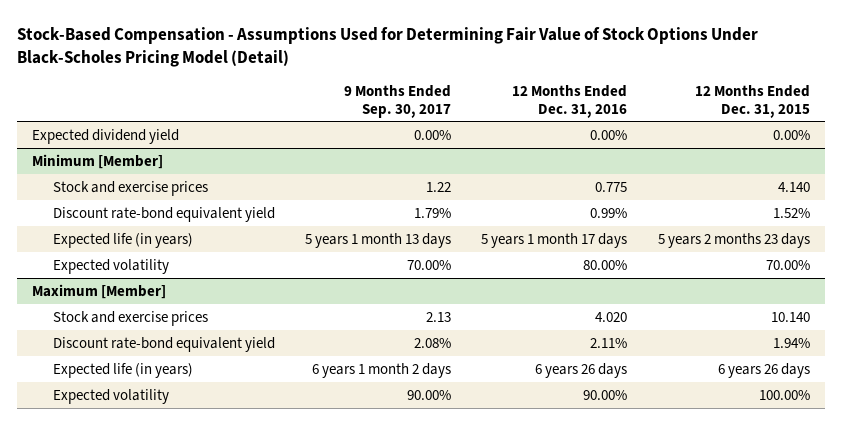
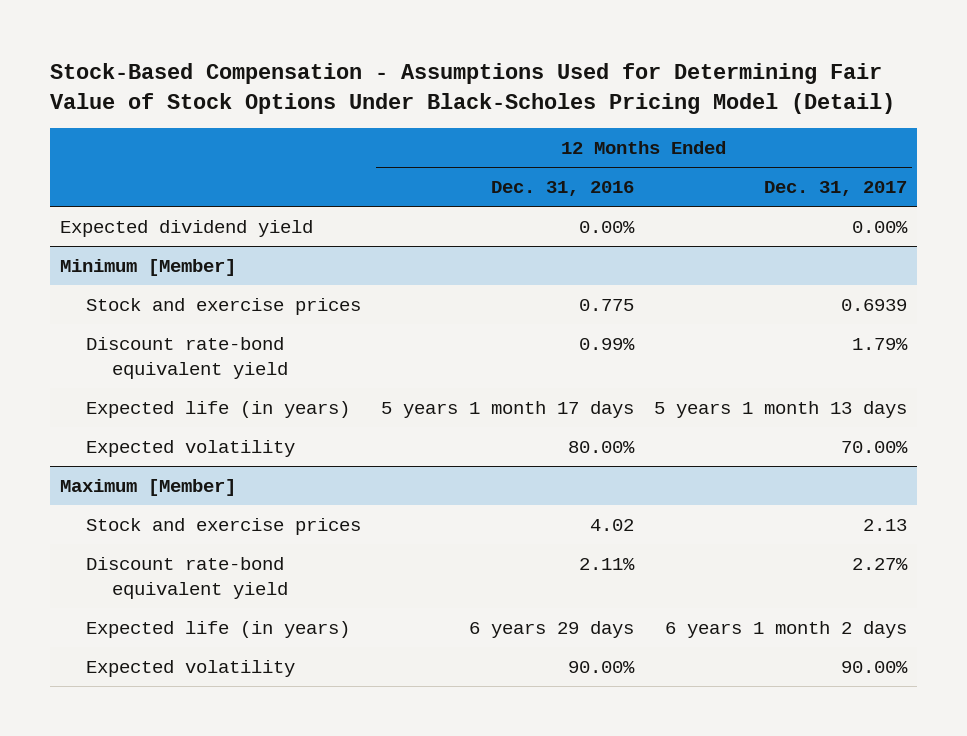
[344,84,452,118] 9 Months Ended Sep. 30, 2017 -> none
[694,84,810,118] 12 Months Ended Dec. 31, 2015 -> none
none -> [763,181,907,197] Dec. 31, 2017
[595,311,628,322] 4.020 -> [589,518,634,531] 4.02
[535,362,628,378] 6 years 26 days -> [468,620,634,638] 6 years 29 days

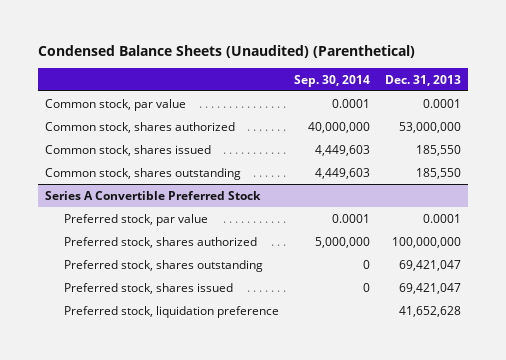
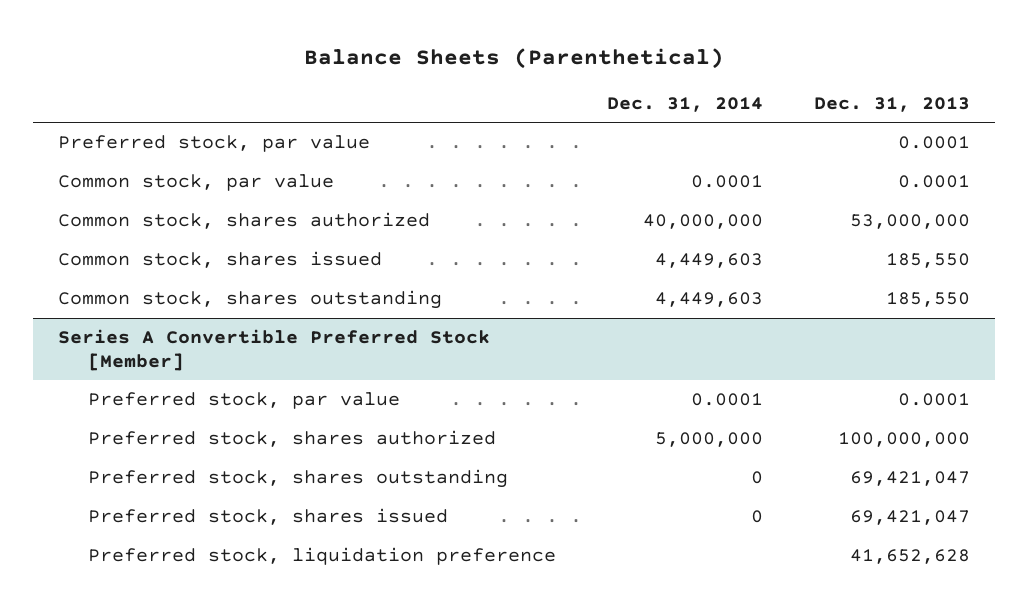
[37,45,415,59] Condensed Balance Sheets (Unaudited) (Parenthetical) -> [304,47,725,69] Balance Sheets (Parenthetical)
[293,74,370,87] Sep. 30, 2014 -> none
none -> [606,96,763,112] Dec. 31, 2014
none -> [58,135,371,153] Preferred stock, par value
[45,190,262,200] Series A Convertible Preferred Stock -> [58,329,491,371] Series A Convertible Preferred Stock [Member]

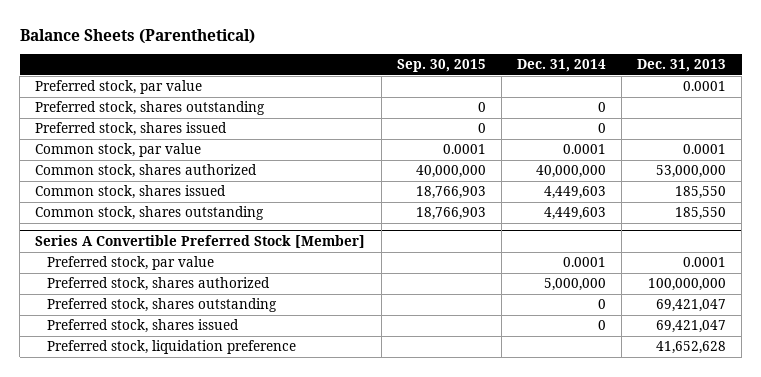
none -> [396,59,486,73] Sep. 30, 2015
none -> [35,101,266,116] Preferred stock, shares outstanding
none -> [35,122,228,137] Preferred stock, shares issued

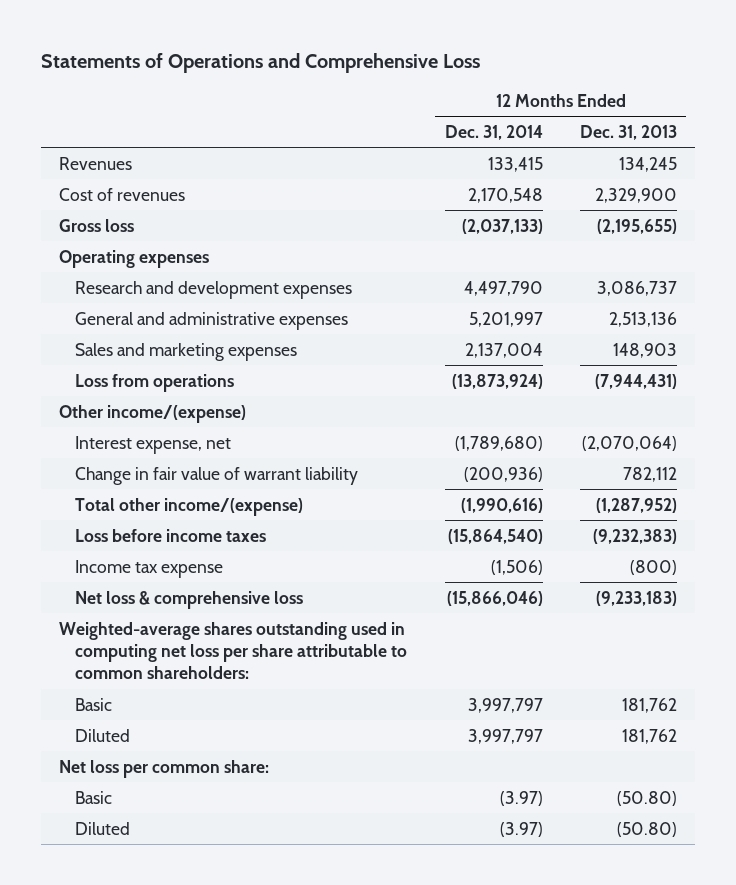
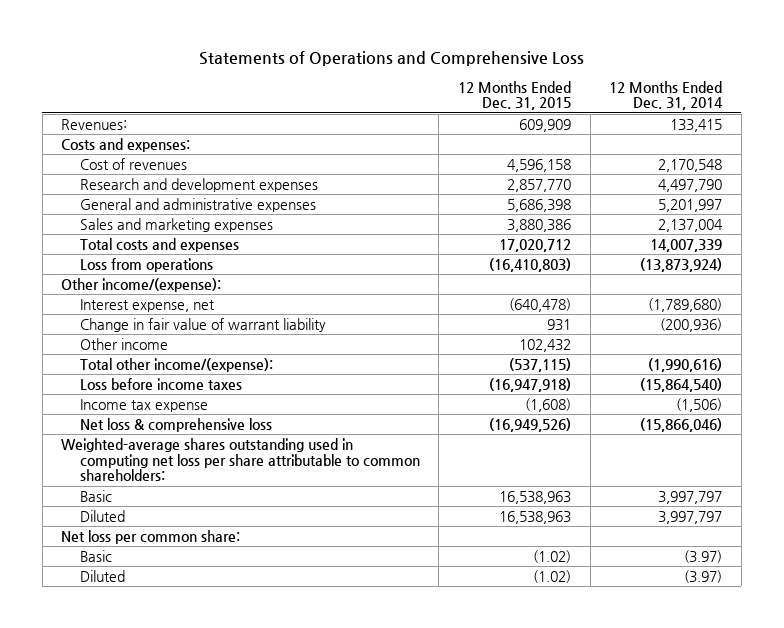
[579,124,677,140] Dec. 31, 2013 -> none
none -> [457,80,571,111] 12 Months Ended Dec. 31, 2015
[59,156,133,170] Revenues -> [61,118,128,130] Revenues:
none -> [61,137,191,152] Costs and expenses:
[59,218,135,232] Gross loss -> none
[59,249,210,268] Operating expenses -> none
none -> [79,237,239,252] Total costs and expenses
[59,404,247,423] Other income/(expense) -> [61,277,222,292] Other income/(expense):
none -> [79,337,168,350] Other income
[75,497,304,516] Total other income/(expense) -> [79,357,273,372] Total other income/(expense):

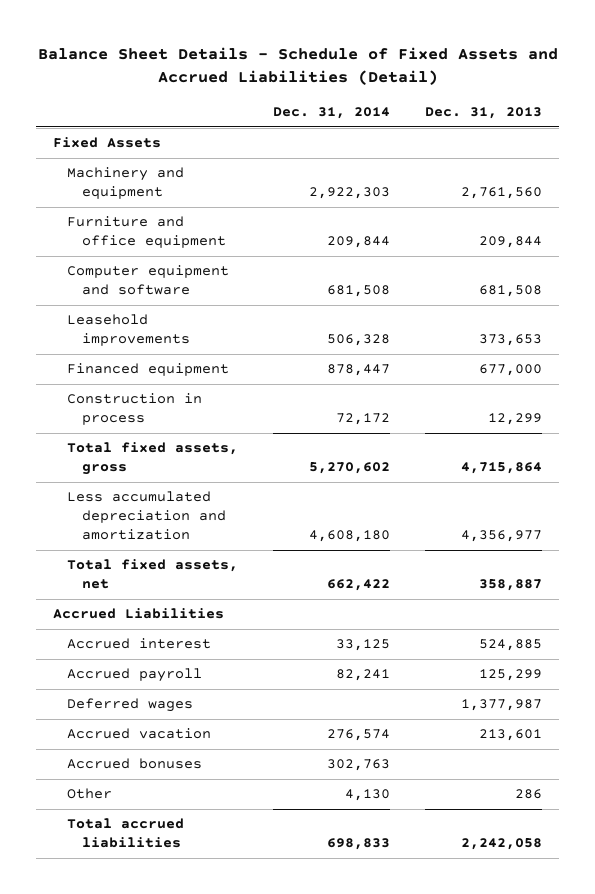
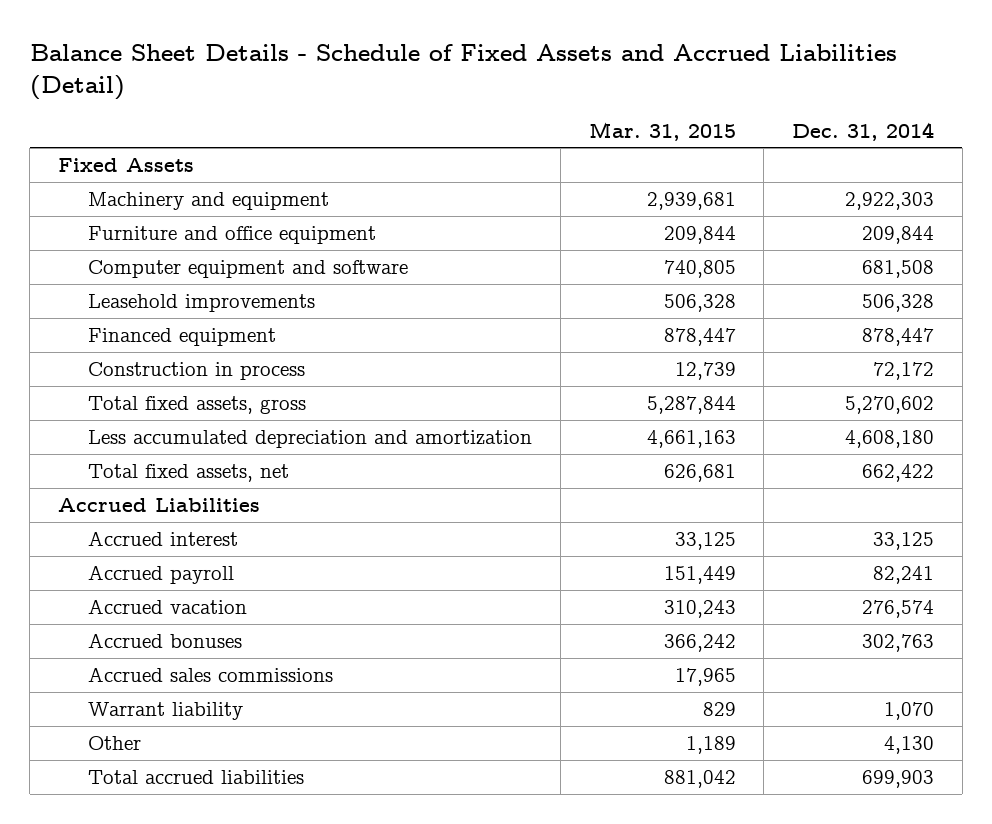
[425,107,543,120] Dec. 31, 2013 -> none
none -> [588,121,736,141] Mar. 31, 2015
[67,698,194,713] Deferred wages -> none
none -> [88,666,334,682] Accrued sales commissions
none -> [88,701,244,720] Warrant liability
[327,838,391,851] 698,833 -> [861,769,934,788] 699,903

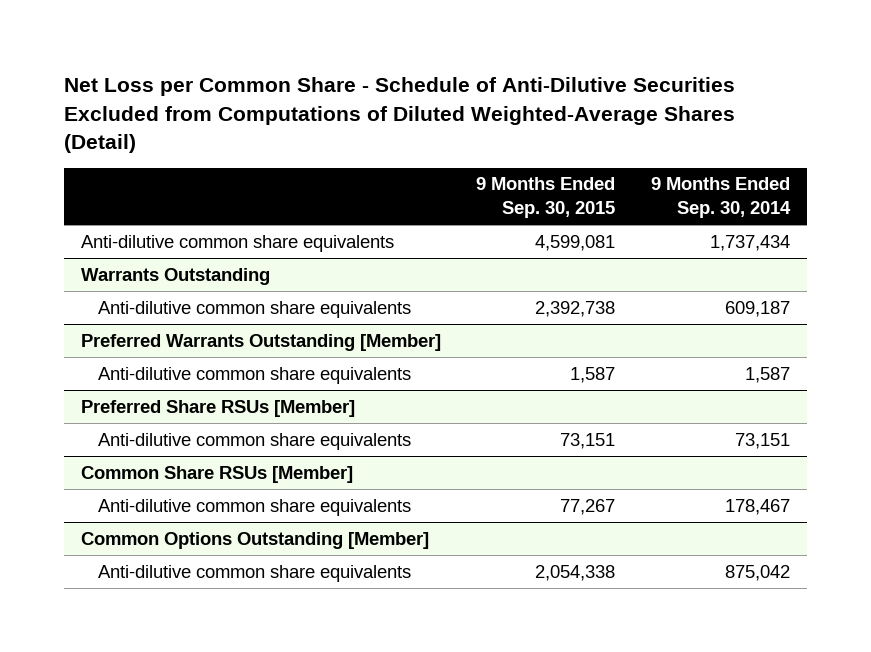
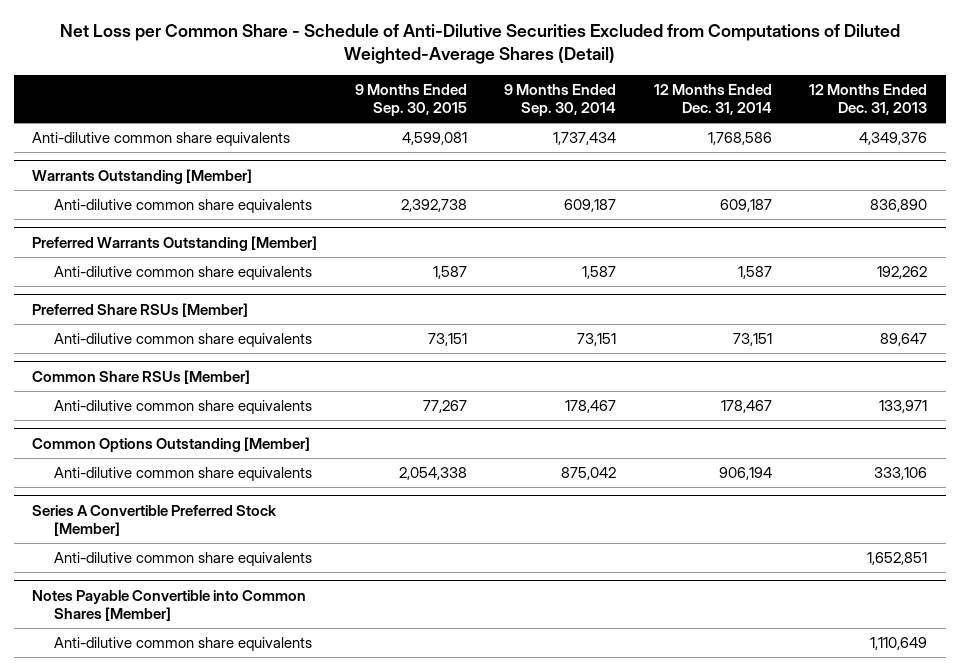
none -> [653,84,772,116] 12 Months Ended Dec. 31, 2014
none -> [809,84,928,116] 12 Months Ended Dec. 31, 2013
[81,267,271,285] Warrants Outstanding -> [32,169,253,185] Warrants Outstanding [Member]
none -> [32,505,278,536] Series A Convertible Preferred Stock [Member]
none -> [53,552,312,567] Anti-dilutive common share equivalents
none -> [32,590,307,621] Notes Payable Convertible into Common Shares [Member]
none -> [53,637,312,652] Anti-dilutive common share equivalents

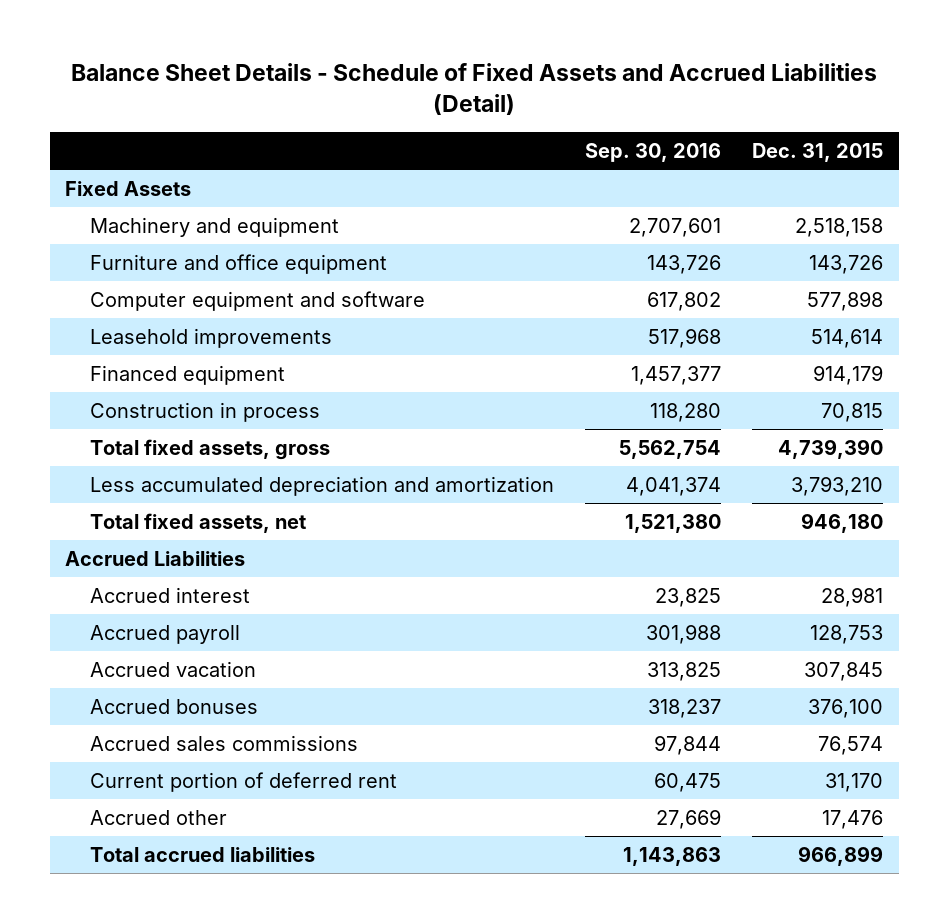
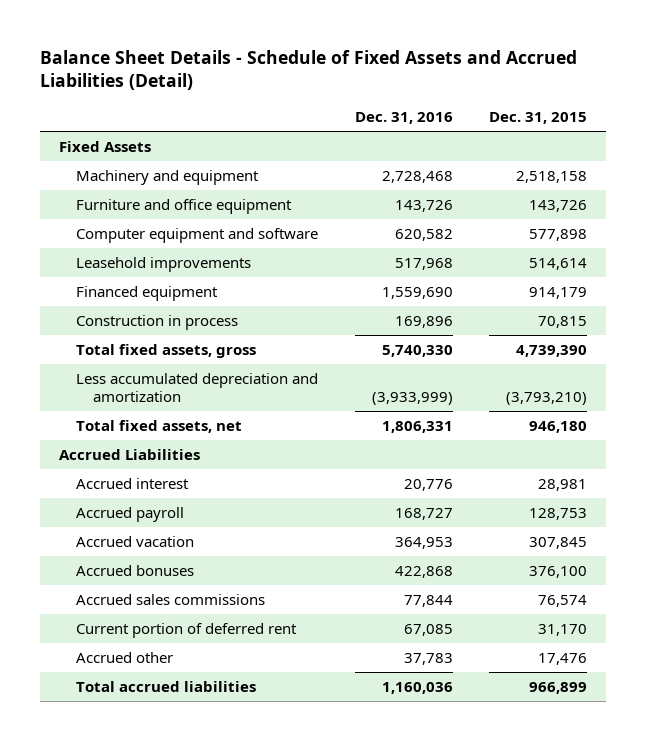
[585,142,722,162] Sep. 30, 2016 -> none
none -> [354,112,453,125] Dec. 31, 2016
[791,475,884,496] 3,793,210 -> [506,391,588,405] (3,793,210)

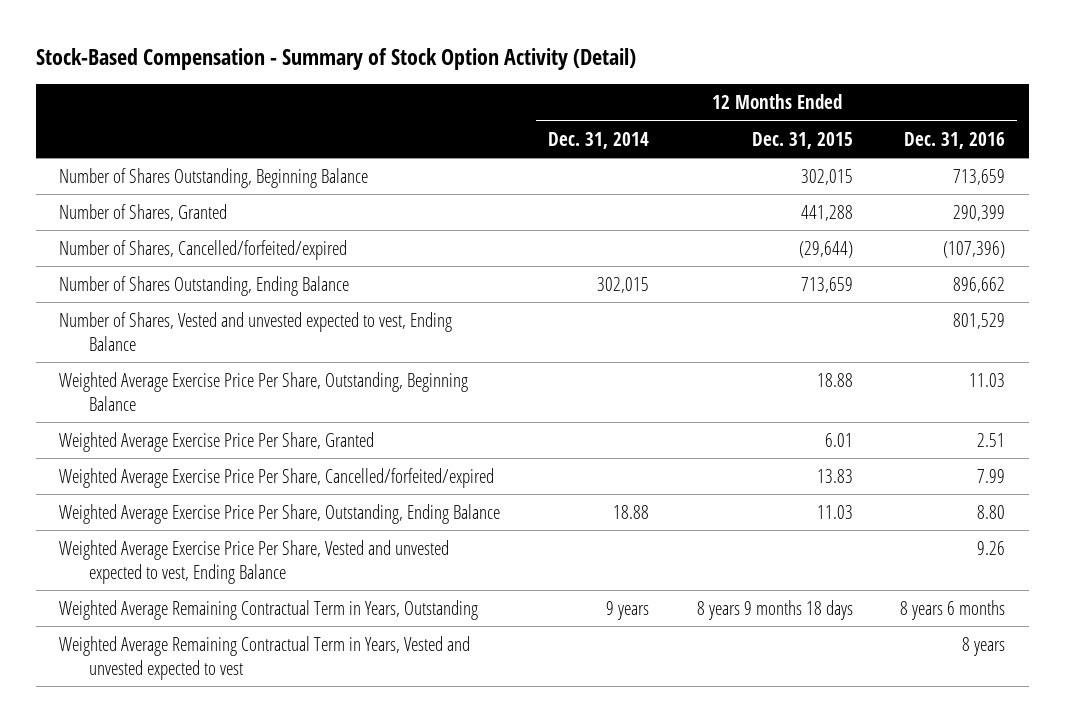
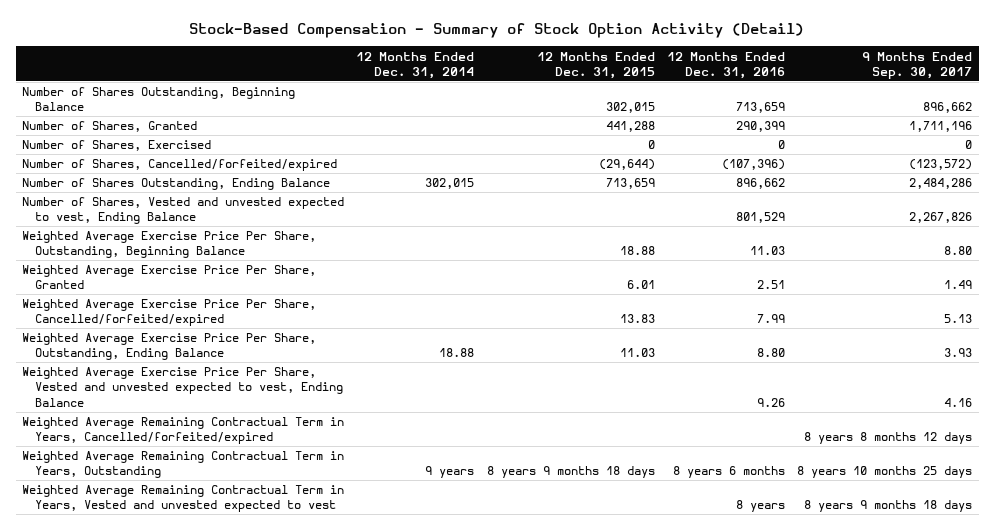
none -> [862,51,973,79] 9 Months Ended Sep. 30, 2017
none -> [21,140,211,152] Number of Shares, Exercised
none -> [21,417,344,445] Weighted Average Remaining Contractual Term in Years, Cancelled/forfeited/expired

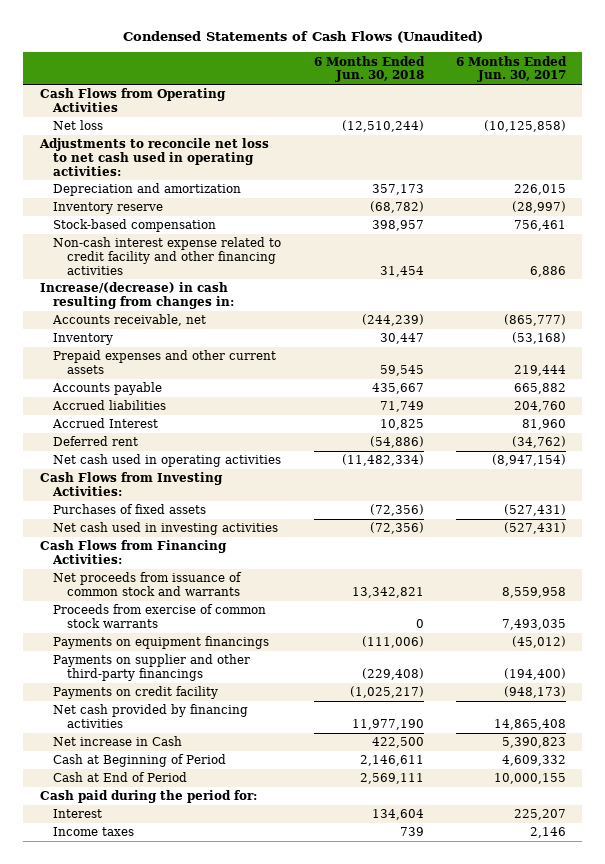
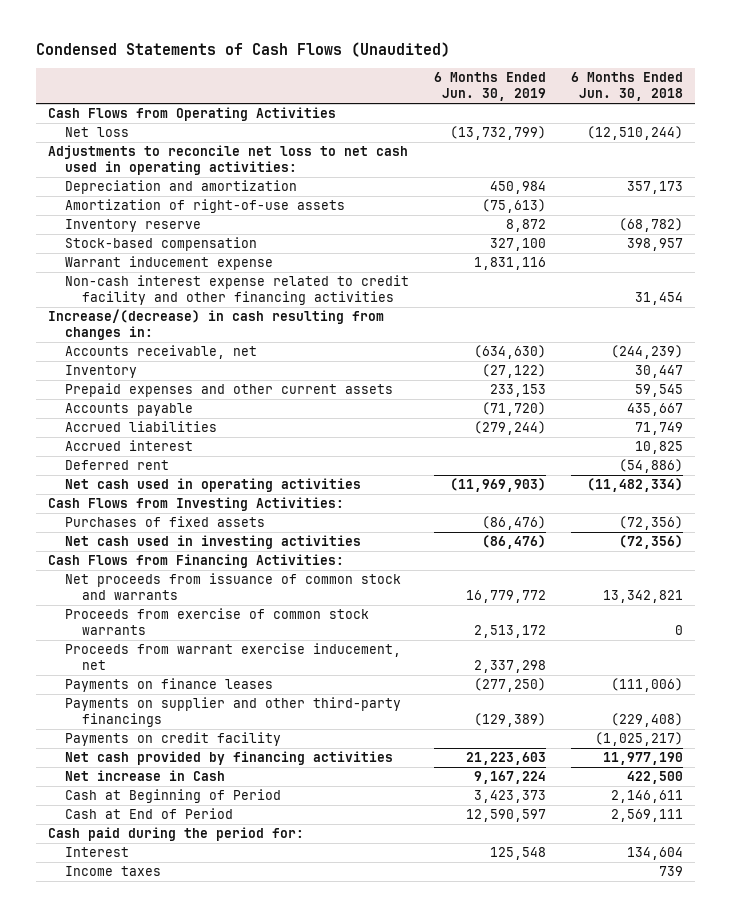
[455,55,567,83] 6 Months Ended Jun. 30, 2017 -> none
none -> [433,71,546,101] 6 Months Ended Jun. 30, 2019
none -> [65,199,346,214] Amortization of right-of-use assets
none -> [65,256,274,271] Warrant inducement expense
[52,418,159,429] Accrued Interest -> [65,440,194,452] Accrued interest
none -> [65,643,402,671] Proceeds from warrant exercise inducement, net
[53,636,270,650] Payments on equipment financings -> [65,678,274,693] Payments on finance leases

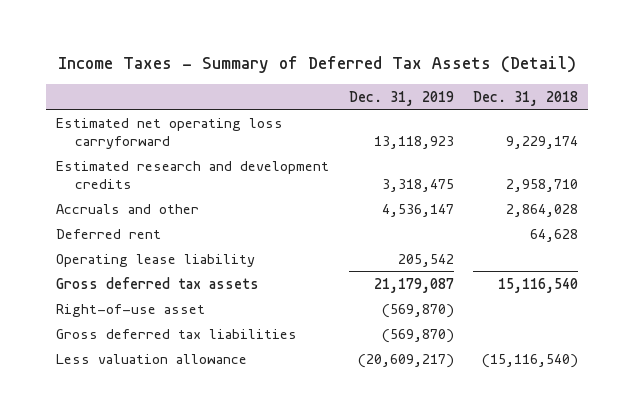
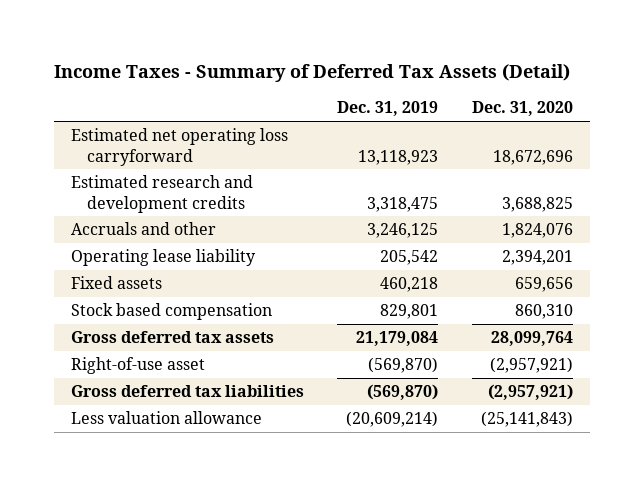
[472,90,578,106] Dec. 31, 2018 -> none
none -> [472,101,574,117] Dec. 31, 2020
[56,228,162,239] Deferred rent -> none
[381,203,454,217] 4,536,147 -> [367,223,439,239] 3,246,125
none -> [70,276,162,290] Fixed assets
none -> [70,303,272,321] Stock based compensation
[373,277,454,293] 21,179,087 -> [356,331,439,347] 21,179,084
[357,353,454,368] (20,609,217) -> [346,411,439,428] (20,609,214)

